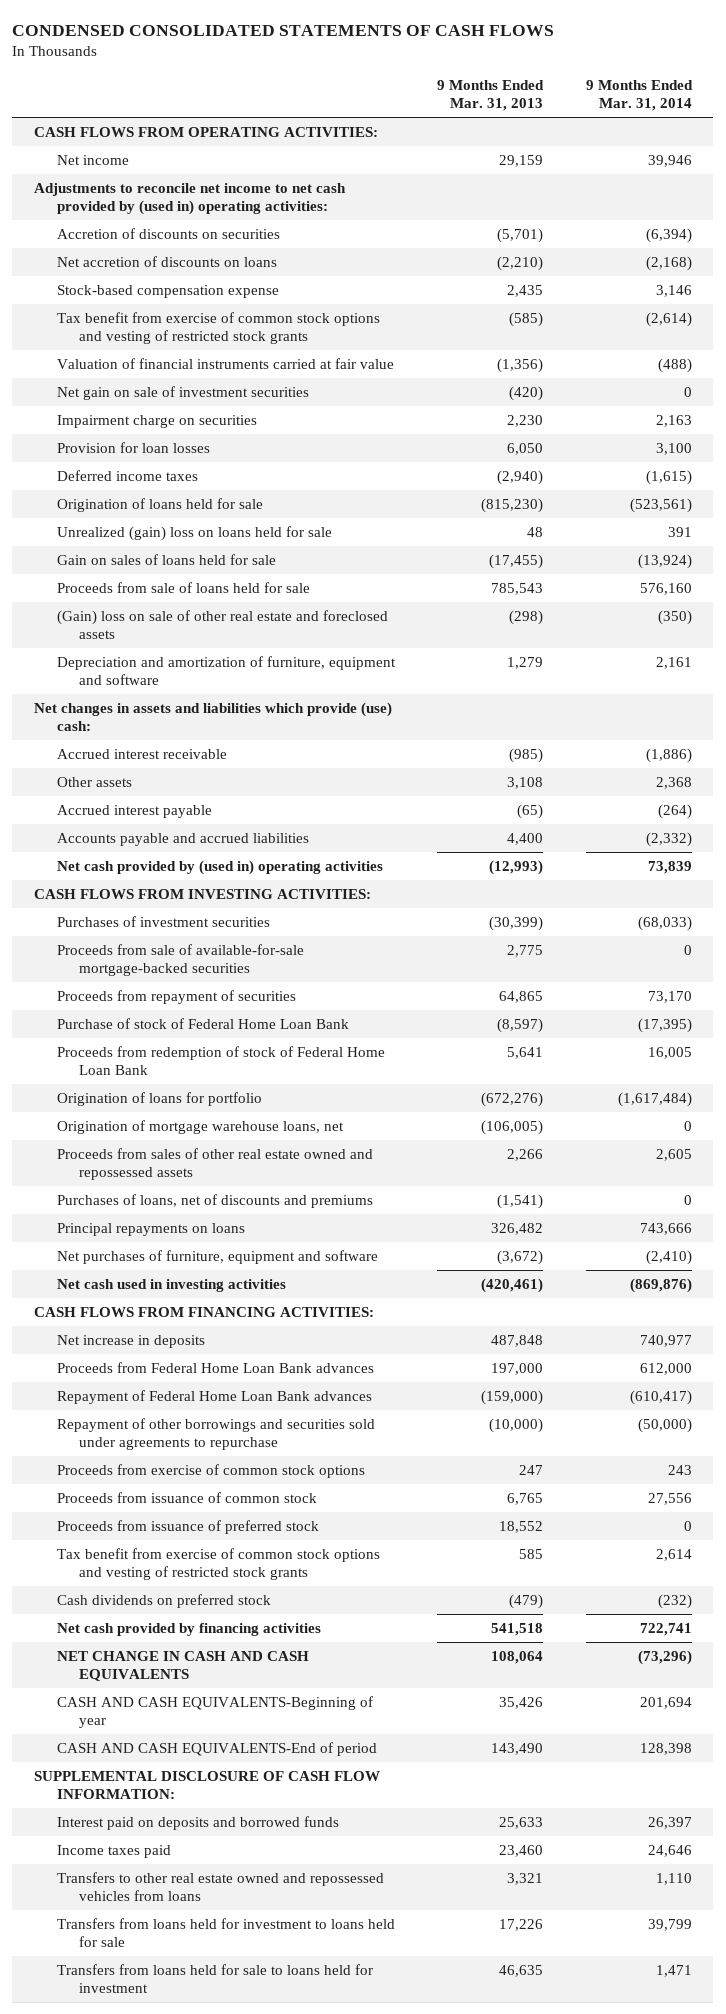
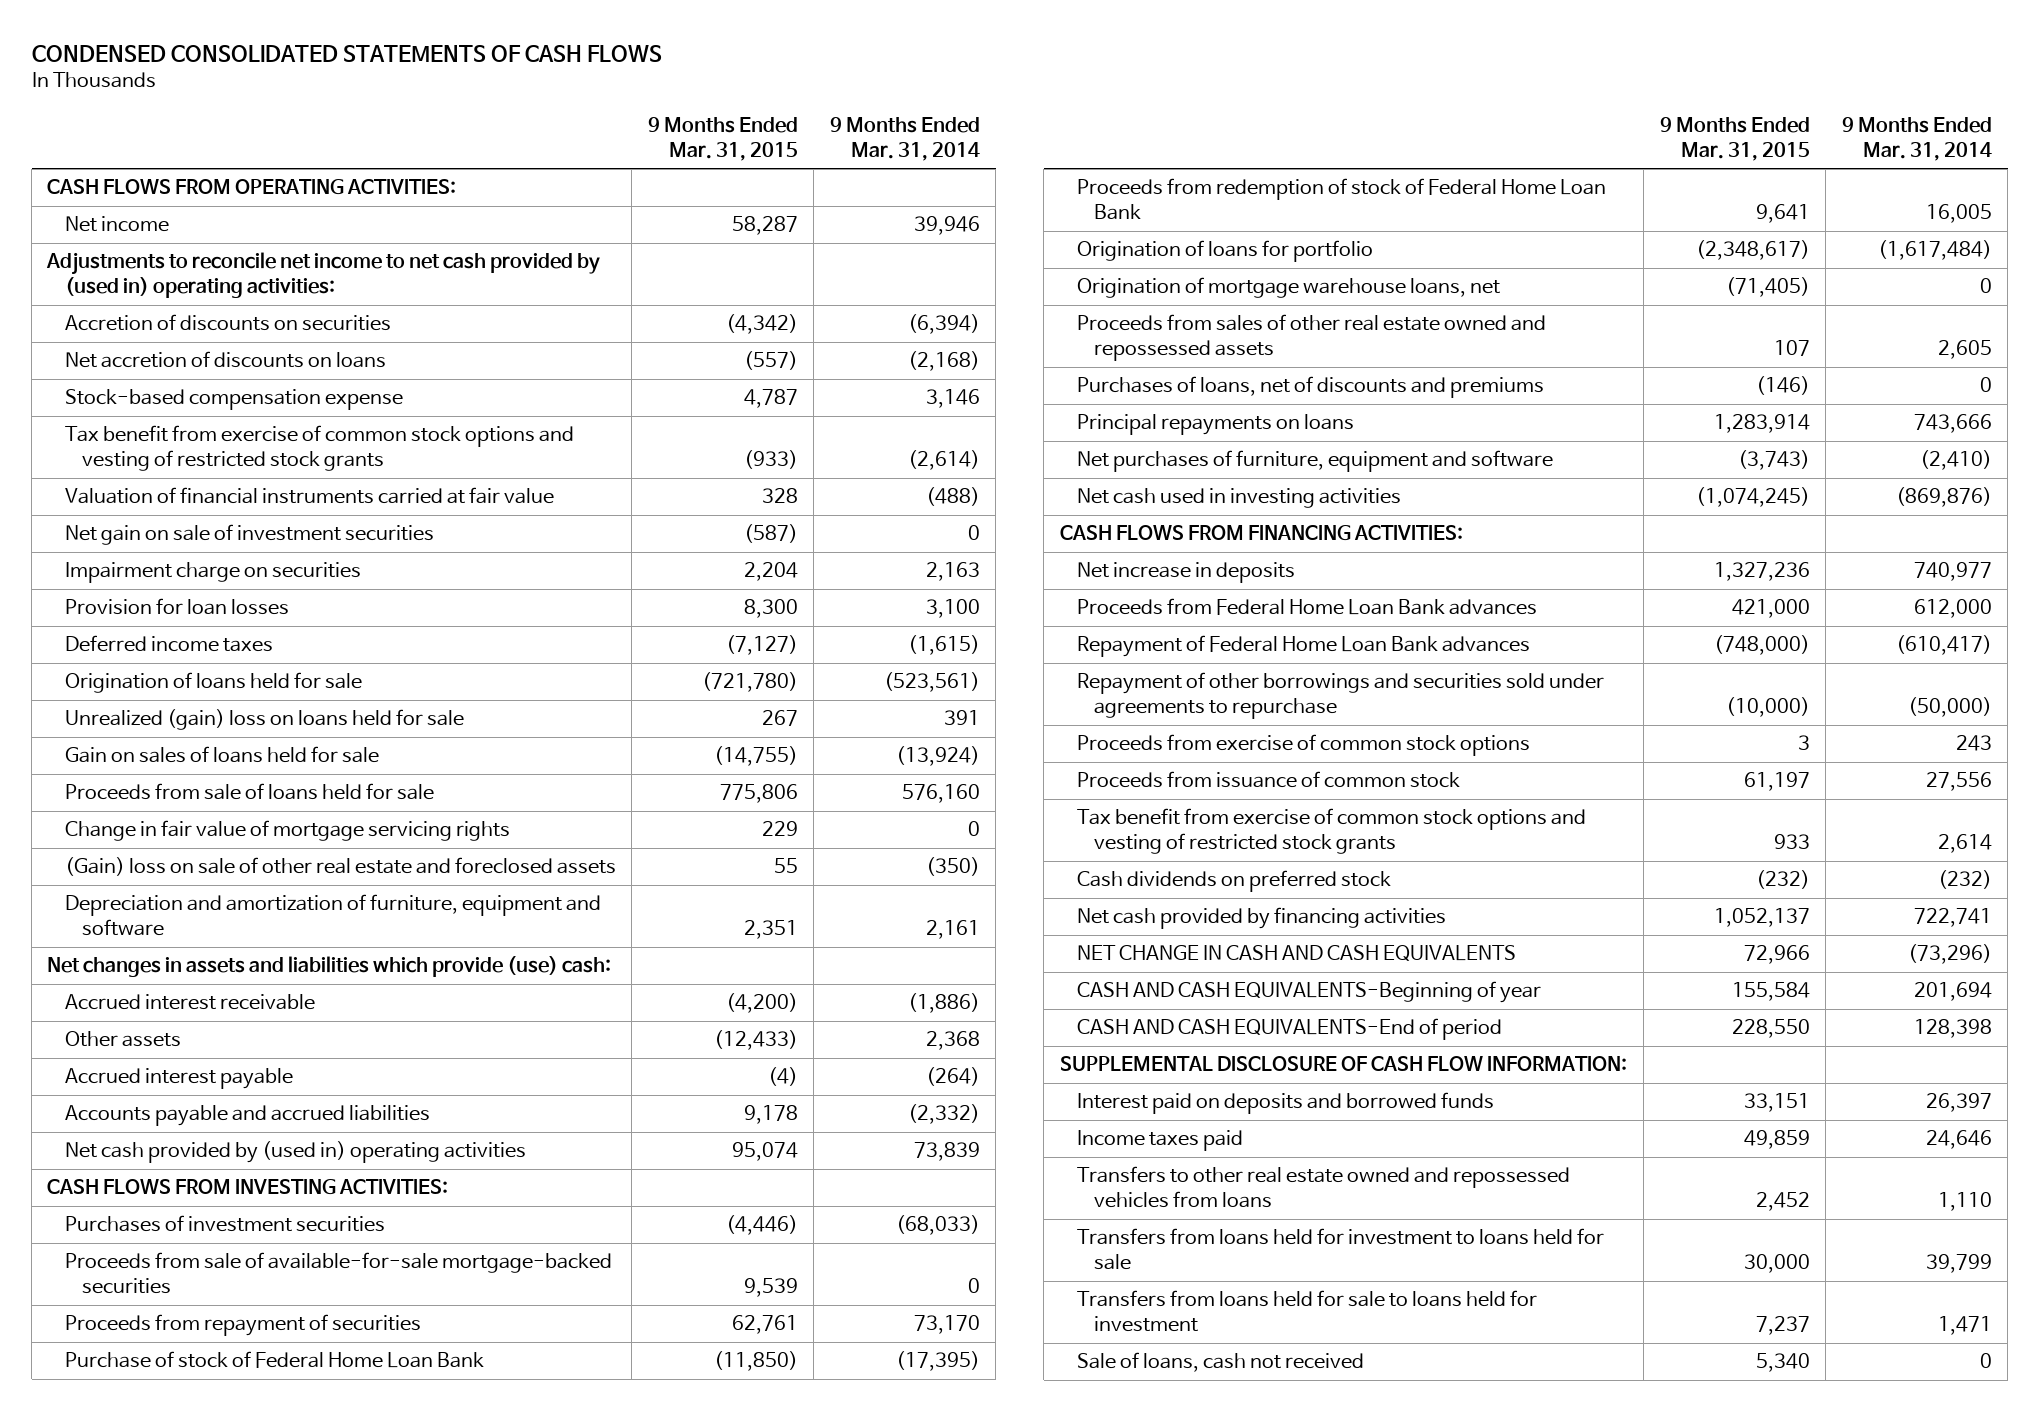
[437,79,545,112] 9 Months Ended Mar. 31, 2013 -> none
none -> [647,116,798,161] 9 Months Ended Mar. 31, 2015
none -> [64,820,510,842] Change in fair value of mortgage servicing rights
[56,1519,319,1534] Proceeds from issuance of preferred stock -> none
none -> [1077,1352,1365,1373] Sale of loans, cash not received

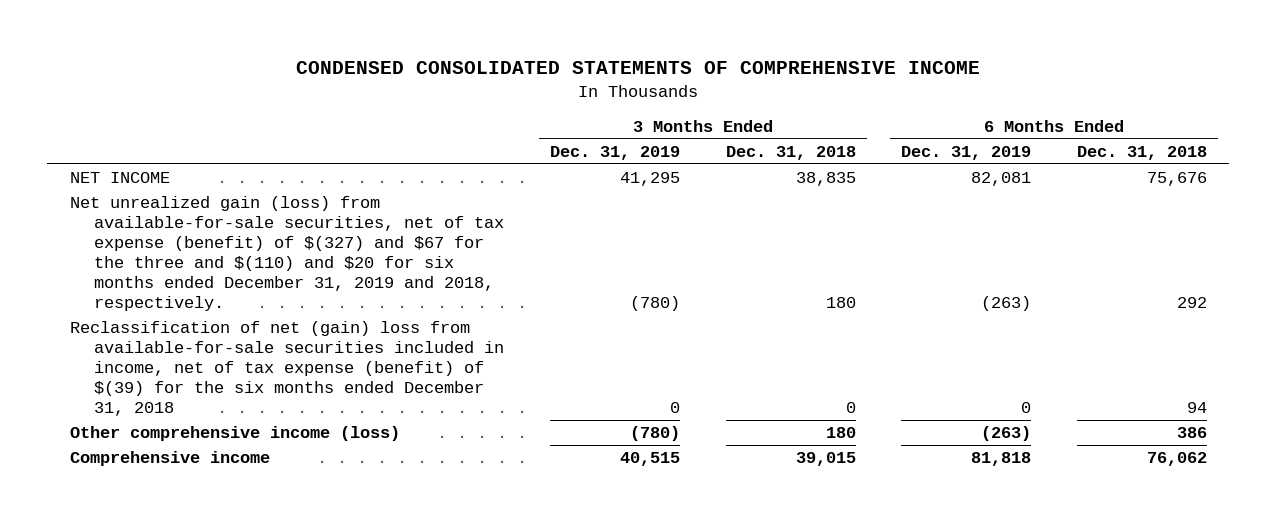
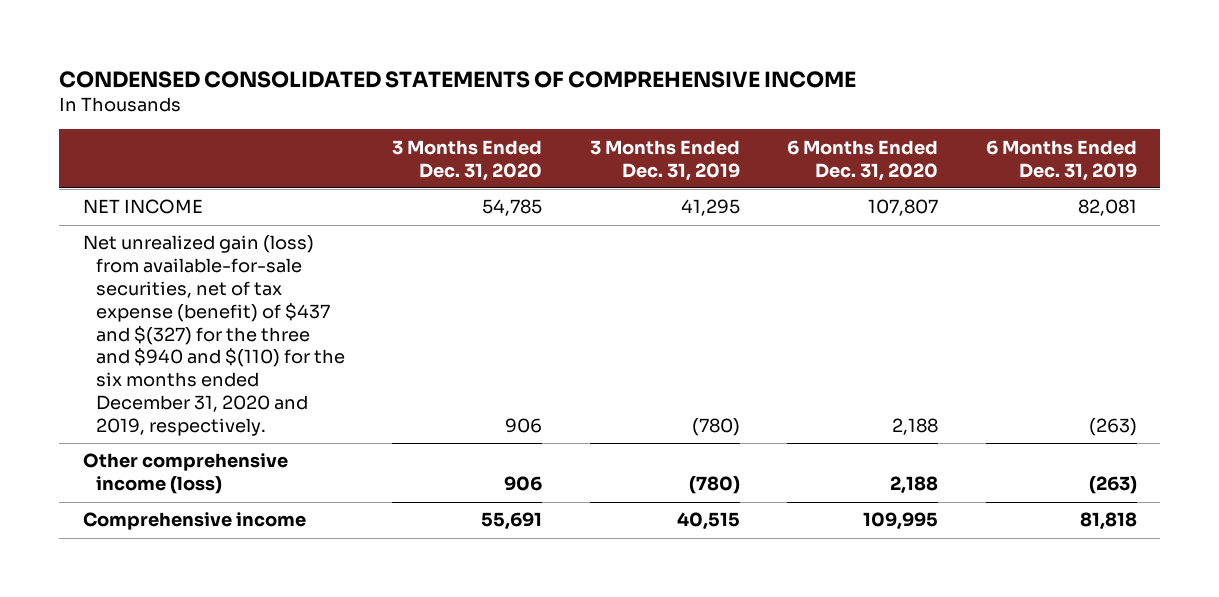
[725,145,856,160] Dec. 31, 2018 -> none
[1076,145,1207,160] Dec. 31, 2018 -> none
none -> [392,139,543,181] 3 Months Ended Dec. 31, 2020
none -> [787,139,939,181] 6 Months Ended Dec. 31, 2020
[70,320,505,417] Reclassification of net (gain) loss from available-for-sale securities included in income, net of tax expense (benefit) of $(39) for the six months ended December 31, 2018 -> none
[70,195,505,312] Net unrealized gain (loss) from available-for-sale securities, net of tax expense (benefit) of $(327) and $67 for the three and $(110) and $20 for six months ended December 31, 2019 and 2018, respectively. -> [82,235,345,436] Net unrealized gain (loss) from available-for-sale securities, net of tax expense (benefit) of $437 and $(327) for the three and $940 and $(110) for the six months ended December 31, 2020 and 2019, respectively.

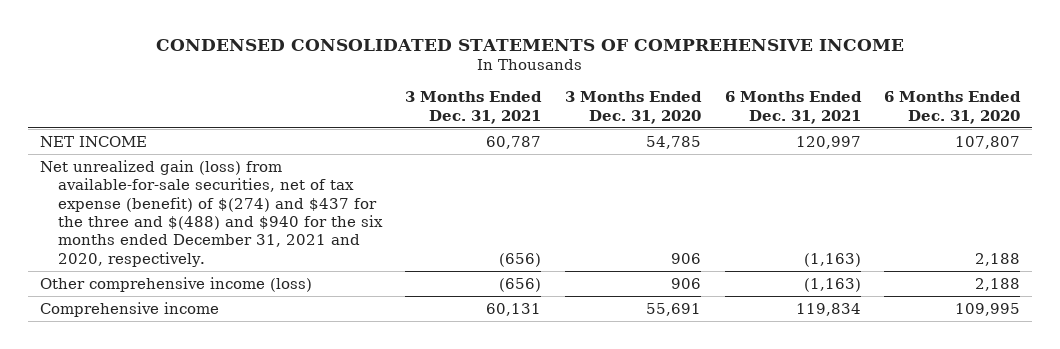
[589,139,740,181] 3 Months Ended Dec. 31, 2019 -> none
[985,139,1137,181] 6 Months Ended Dec. 31, 2019 -> none
none -> [405,91,543,124] 3 Months Ended Dec. 31, 2021
none -> [724,91,862,124] 6 Months Ended Dec. 31, 2021
[82,235,345,436] Net unrealized gain (loss) from available-for-sale securities, net of tax expense (benefit) of $437 and $(327) for the three and $940 and $(110) for the six months ended December 31, 2020 and 2019, respectively. -> [40,159,383,267] Net unrealized gain (loss) from available-for-sale securities, net of tax expense (benefit) of $(274) and $437 for the three and $(488) and $940 for the six months ended December 31, 2021 and 2020, respectively.

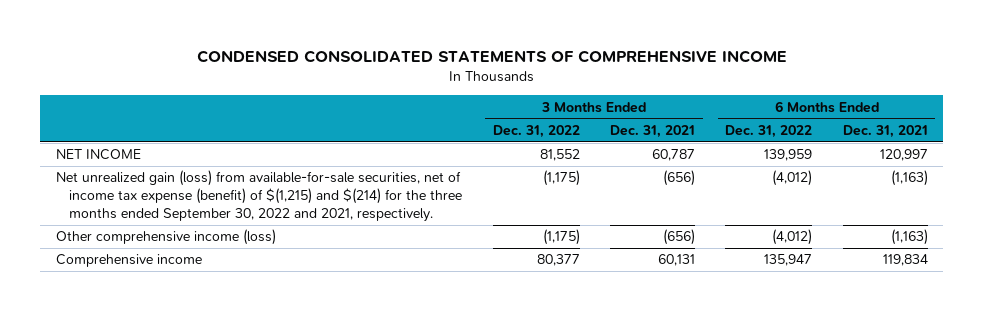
[565,91,703,124] 3 Months Ended Dec. 31, 2020 -> none
[884,91,1022,124] 6 Months Ended Dec. 31, 2020 -> none
none -> [492,124,580,138] Dec. 31, 2022
none -> [725,124,813,138] Dec. 31, 2022
[40,159,383,267] Net unrealized gain (loss) from available-for-sale securities, net of tax expense (benefit) of $(274) and $437 for the three and $(488) and $940 for the six months ended December 31, 2021 and 2020, respectively. -> [55,170,463,223] Net unrealized gain (loss) from available-for-sale securities, net of income tax expense (benefit) of $(1,215) and $(214) for the three months ended September 30, 2022 and 2021, respectively.

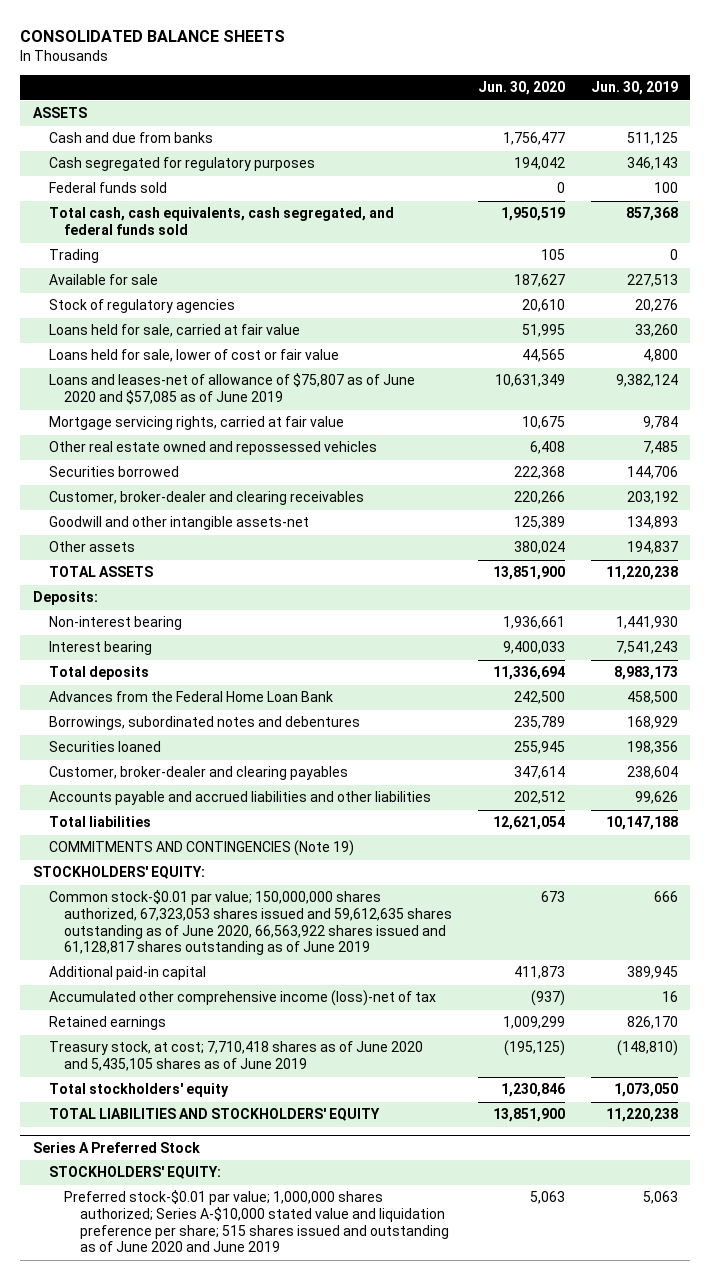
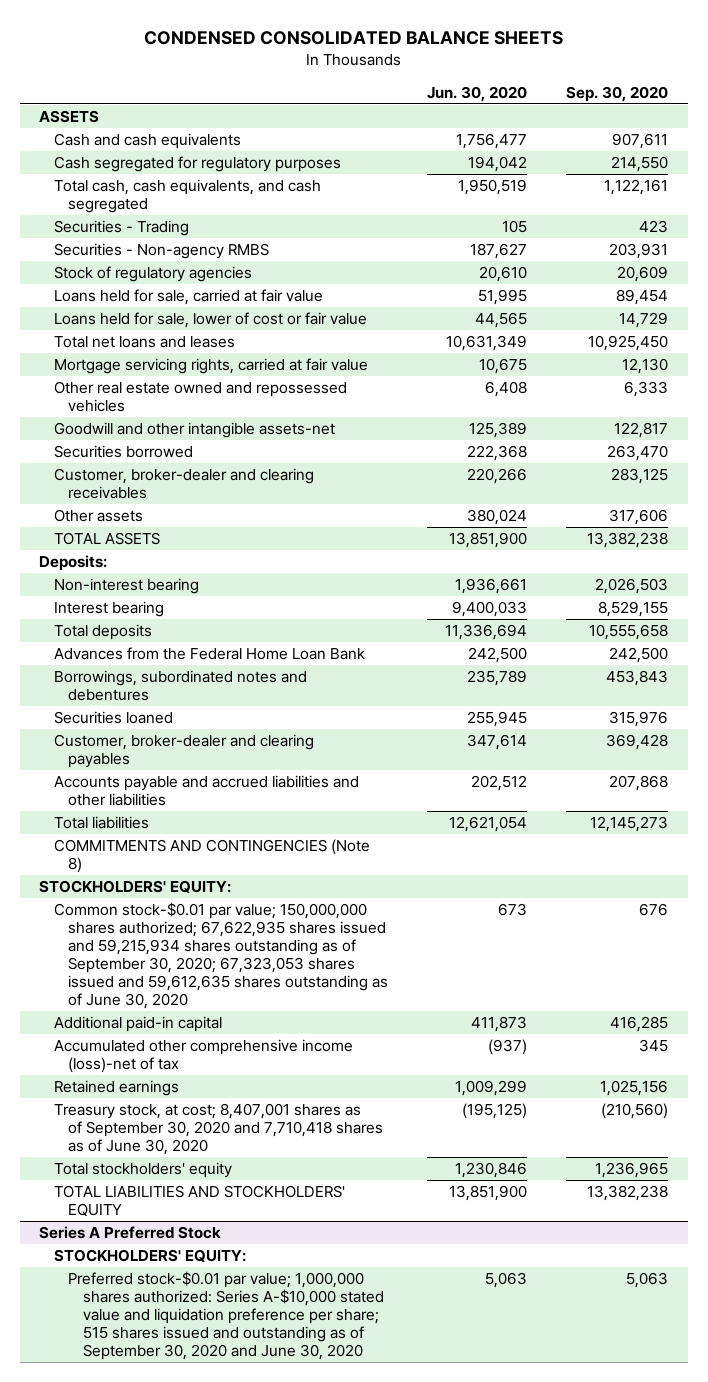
[19,29,285,42] CONSOLIDATED BALANCE SHEETS -> [143,30,563,45] CONDENSED CONSOLIDATED BALANCE SHEETS
[590,81,678,96] Jun. 30, 2019 -> none
none -> [566,85,669,102] Sep. 30, 2020
[48,132,213,144] Cash and due from banks -> [53,133,241,150] Cash and cash equivalents
[48,182,167,194] Federal funds sold -> none
[48,207,394,236] Total cash, cash equivalents, cash segregated, and federal funds sold -> [53,179,321,214] Total cash, cash equivalents, and cash segregated
[48,249,99,264] Trading -> [53,220,189,237] Securities - Trading
[48,274,158,286] Available for sale -> [53,243,269,260] Securities - Non-agency RMBS
[48,373,415,405] Loans and leases-net of allowance of $75,807 as of June 2020 and $57,085 as of June 2019 -> [53,336,235,349] Total net loans and leases
[48,516,309,531] Goodwill and other intangible assets-net -> [53,422,335,439] Goodwill and other intangible assets-net
[48,840,354,857] COMMITMENTS AND CONTINGENCIES (Note 19) -> [53,839,370,874] COMMITMENTS AND CONTINGENCIES (Note 8)
[48,890,453,956] Common stock-$0.01 par value; 150,000,000 shares authorized, 67,323,053 shares issued and 59,612,635 shares outstanding as of June 2020, 66,563,922 shares issued and 61,128,817 shares outstanding as of June 2019 -> [53,902,389,1010] Common stock-$0.01 par value; 150,000,000 shares authorized; 67,622,935 shares issued and 59,215,934 shares outstanding as of September 30, 2020; 67,323,053 shares issued and 59,612,635 shares outstanding as of June 30, 2020
[48,1041,423,1072] Treasury stock, at cost; 7,710,418 shares as of June 2020 and 5,435,105 shares as of June 2019 -> [53,1103,384,1156] Treasury stock, at cost; 8,407,001 shares as of September 30, 2020 and 7,710,418 shares as of June 30, 2020
[64,1190,450,1253] Preferred stock-$0.01 par value; 1,000,000 shares authorized; Series A-$10,000 stated value and liquidation preference per share; 515 shares issued and outstanding as of June 2020 and June 2019 -> [68,1271,384,1361] Preferred stock-$0.01 par value; 1,000,000 shares authorized: Series A-$10,000 stated value and liquidation preference per share; 515 shares issued and outstanding as of September 30, 2020 and June 30, 2020

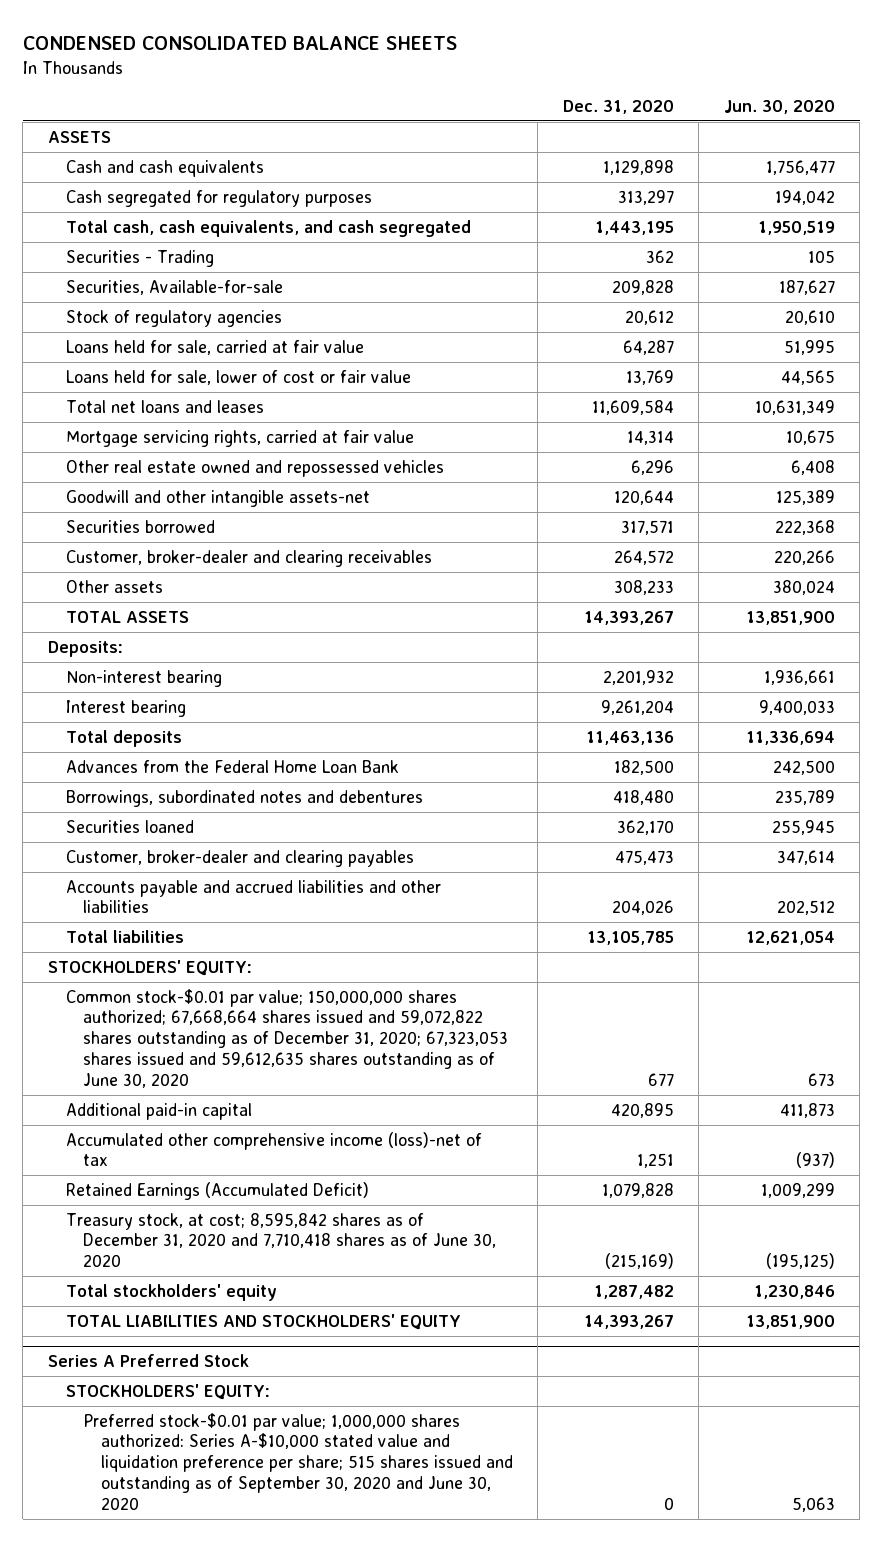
[566,85,669,102] Sep. 30, 2020 -> none
none -> [562,100,674,115] Dec. 31, 2020
[53,243,269,260] Securities - Non-agency RMBS -> [65,279,283,295] Securities, Available-for-sale
[53,839,370,874] COMMITMENTS AND CONTINGENCIES (Note 8) -> none
[53,902,389,1010] Common stock-$0.01 par value; 150,000,000 shares authorized; 67,622,935 shares issued and 59,215,934 shares outstanding as of September 30, 2020; 67,323,053 shares issued and 59,612,635 shares outstanding as of June 30, 2020 -> [65,988,509,1088] Common stock-$0.01 par value; 150,000,000 shares authorized; 67,668,664 shares issued and 59,072,822 shares outstanding as of December 31, 2020; 67,323,053 shares issued and 59,612,635 shares outstanding as of June 30, 2020
[53,1080,179,1097] Retained earnings -> [65,1181,369,1200] Retained Earnings (Accumulated Deficit)
[53,1103,384,1156] Treasury stock, at cost; 8,407,001 shares as of September 30, 2020 and 7,710,418 shares as of June 30, 2020 -> [65,1212,497,1268] Treasury stock, at cost; 8,595,842 shares as of December 31, 2020 and 7,710,418 shares as of June 30, 2020

